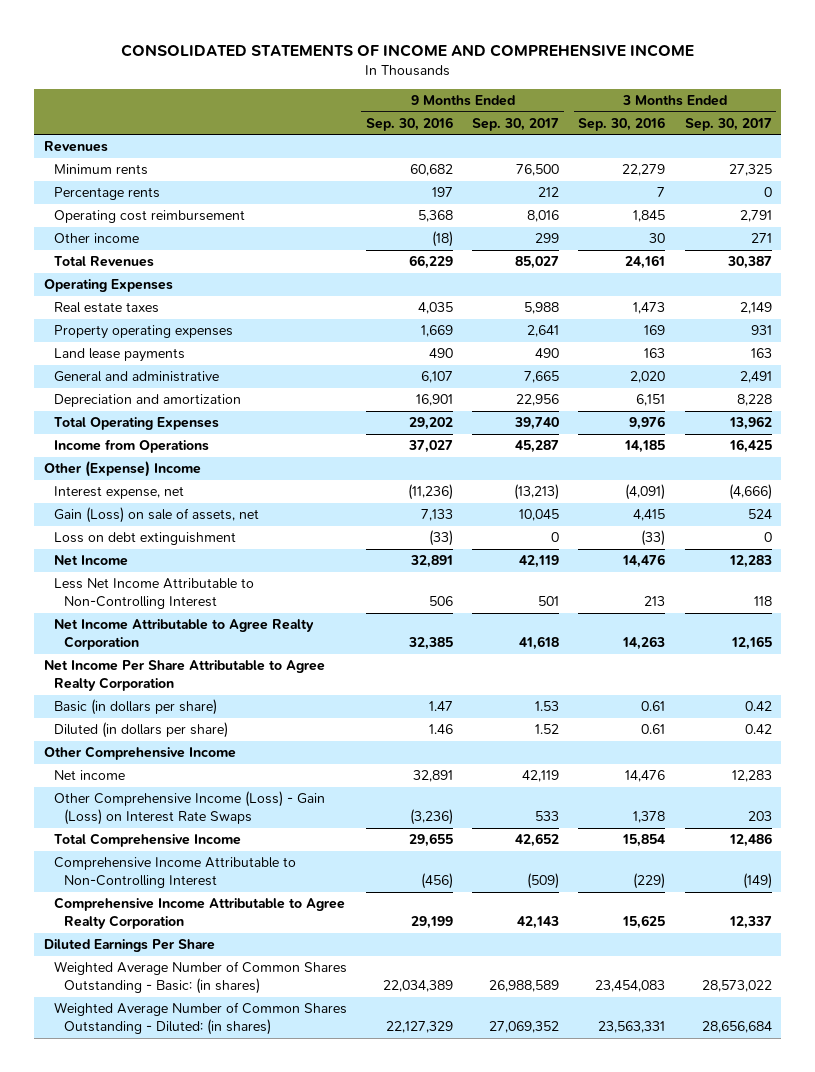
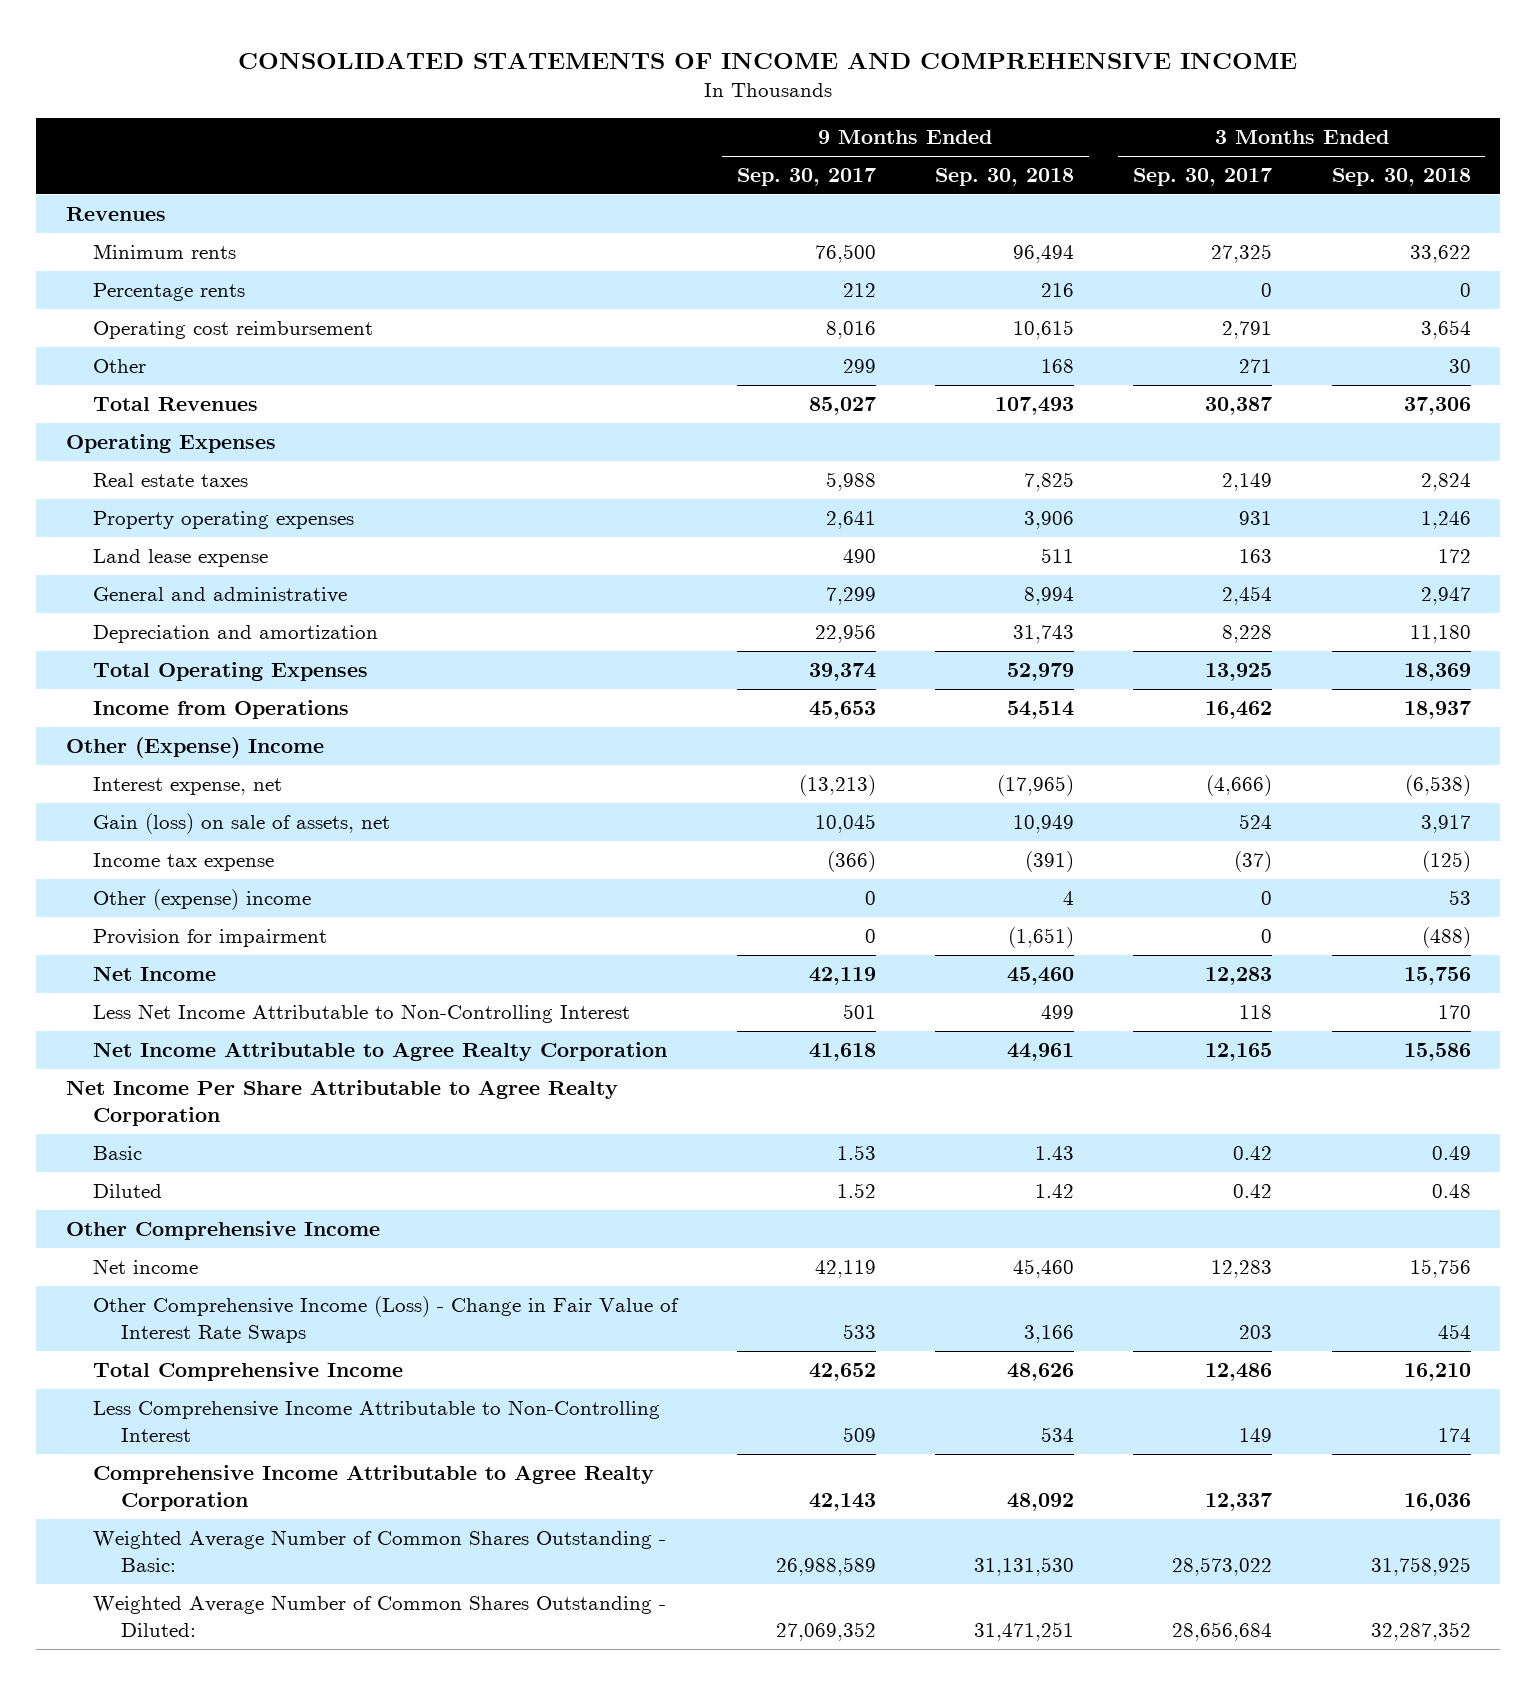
[366,116,454,131] Sep. 30, 2016 -> none
[578,116,666,131] Sep. 30, 2016 -> none
none -> [934,168,1074,187] Sep. 30, 2018
none -> [1331,168,1471,187] Sep. 30, 2018
[53,233,139,244] Other income -> [93,359,147,374] Other
[53,348,185,363] Land lease payments -> [93,549,269,568] Land lease expense
[524,371,560,384] 7,665 -> [825,587,876,606] 7,299
[739,371,772,384] 2,491 -> [1222,586,1273,606] 2,454
[514,417,560,431] 39,740 -> [808,663,876,682] 39,374
[728,416,772,431] 13,962 -> [1205,663,1273,682] 13,925
[515,440,560,454] 45,287 -> [808,701,876,720] 45,653
[728,439,772,454] 16,425 -> [1205,701,1273,720] 16,462
[53,532,236,546] Loss on debt extinguishment -> none
[53,507,259,524] Gain (Loss) on sale of assets, net -> [93,813,391,835] Gain (loss) on sale of assets, net
none -> [93,853,275,872] Income tax expense
none -> [93,889,312,911] Other (expense) income
none -> [93,929,328,948] Provision for impairment
[53,699,217,716] Basic (in dollars per share) -> [93,1146,143,1161] Basic
[53,722,228,739] Diluted (in dollars per share) -> [93,1184,163,1199] Diluted
[53,791,325,825] Other Comprehensive Income (Loss) - Gain (Loss) on Interest Rate Swaps -> [93,1296,680,1343] Other Comprehensive Income (Loss) - Change in Fair Value of Interest Rate Swaps
[53,857,296,888] Comprehensive Income Attributable to Non-Controlling Interest -> [93,1400,661,1442] Less Comprehensive Income Attributable to Non-Controlling Interest
[527,872,560,889] (509) -> [842,1426,876,1442] 509
[742,872,772,889] (149) -> [1239,1427,1273,1442] 149
[43,939,215,953] Diluted Earnings Per Share -> none
[53,961,347,994] Weighted Average Number of Common Shares Outstanding - Basic: (in shares) -> [93,1530,667,1572] Weighted Average Number of Common Shares Outstanding - Basic:
[53,1002,347,1035] Weighted Average Number of Common Shares Outstanding - Diluted: (in shares) -> [93,1595,667,1637] Weighted Average Number of Common Shares Outstanding - Diluted:

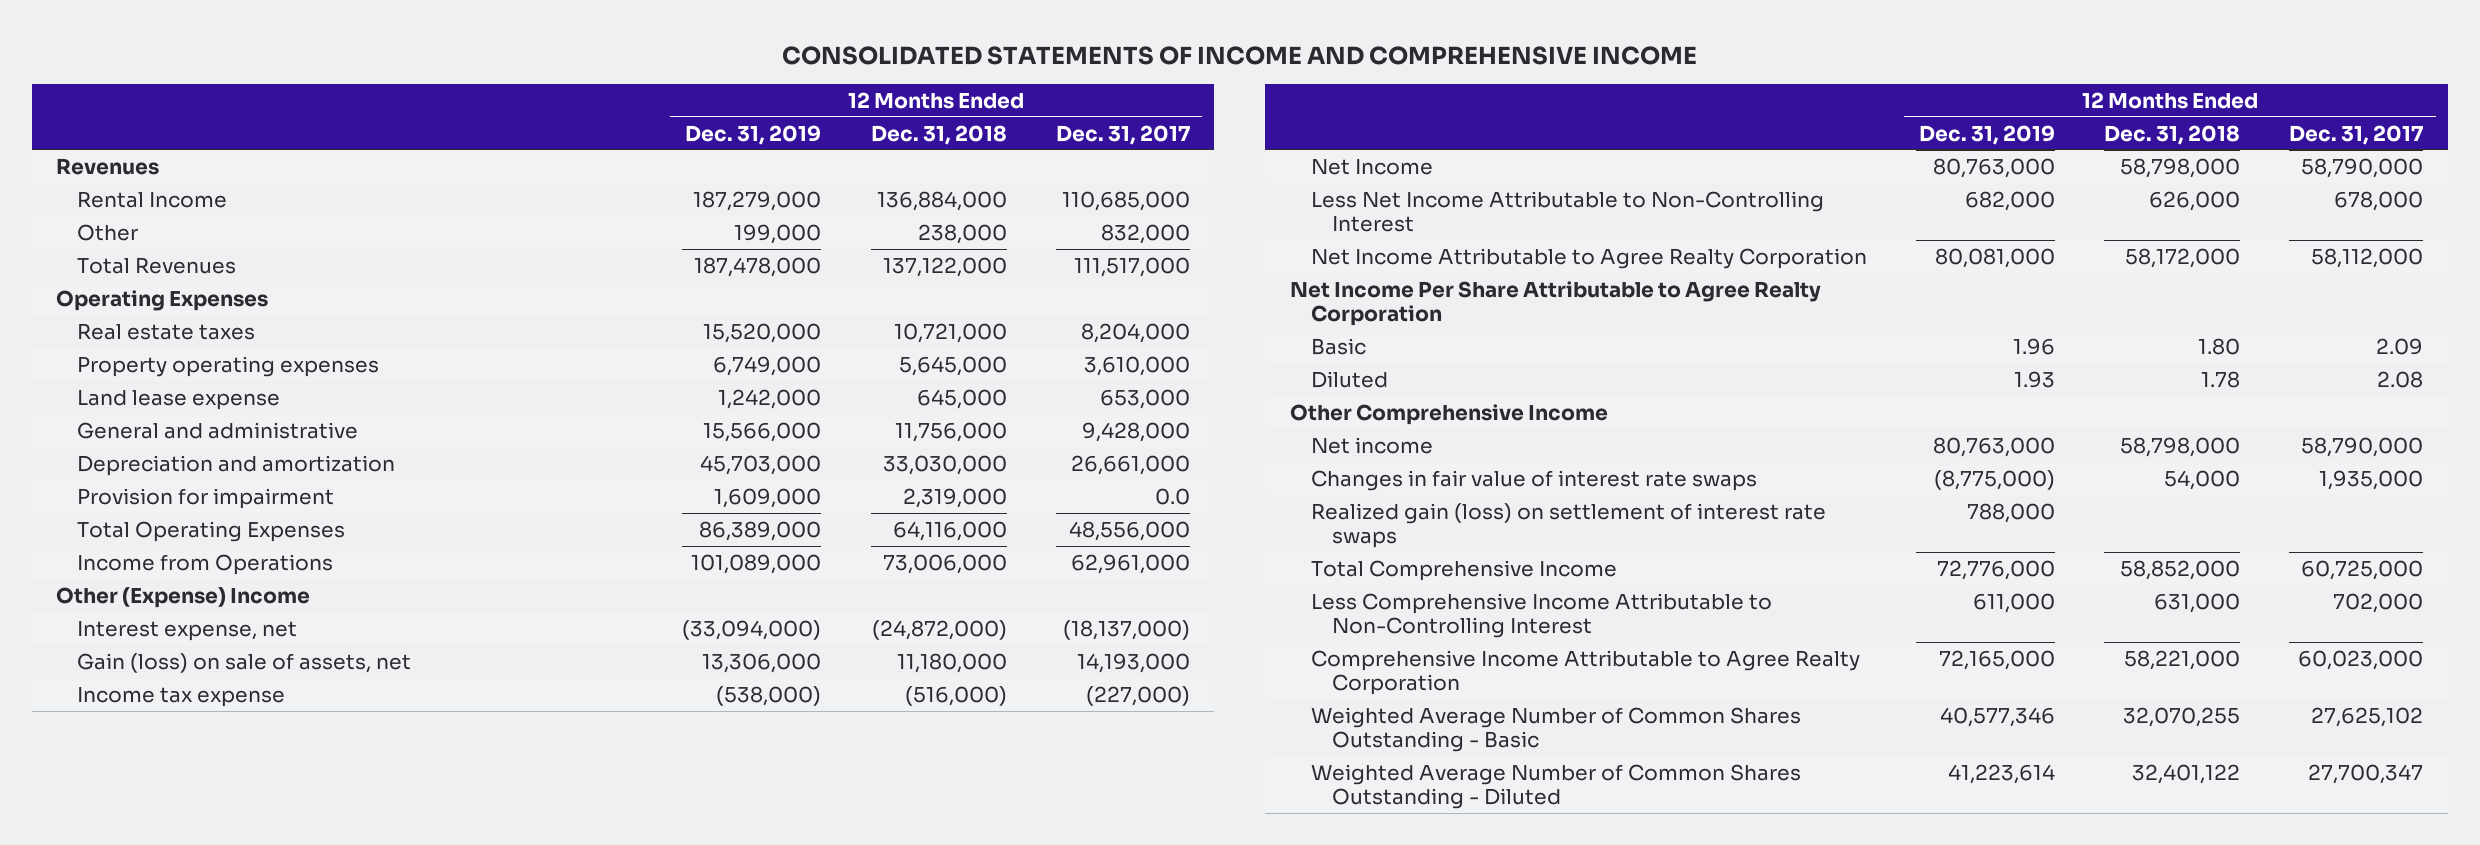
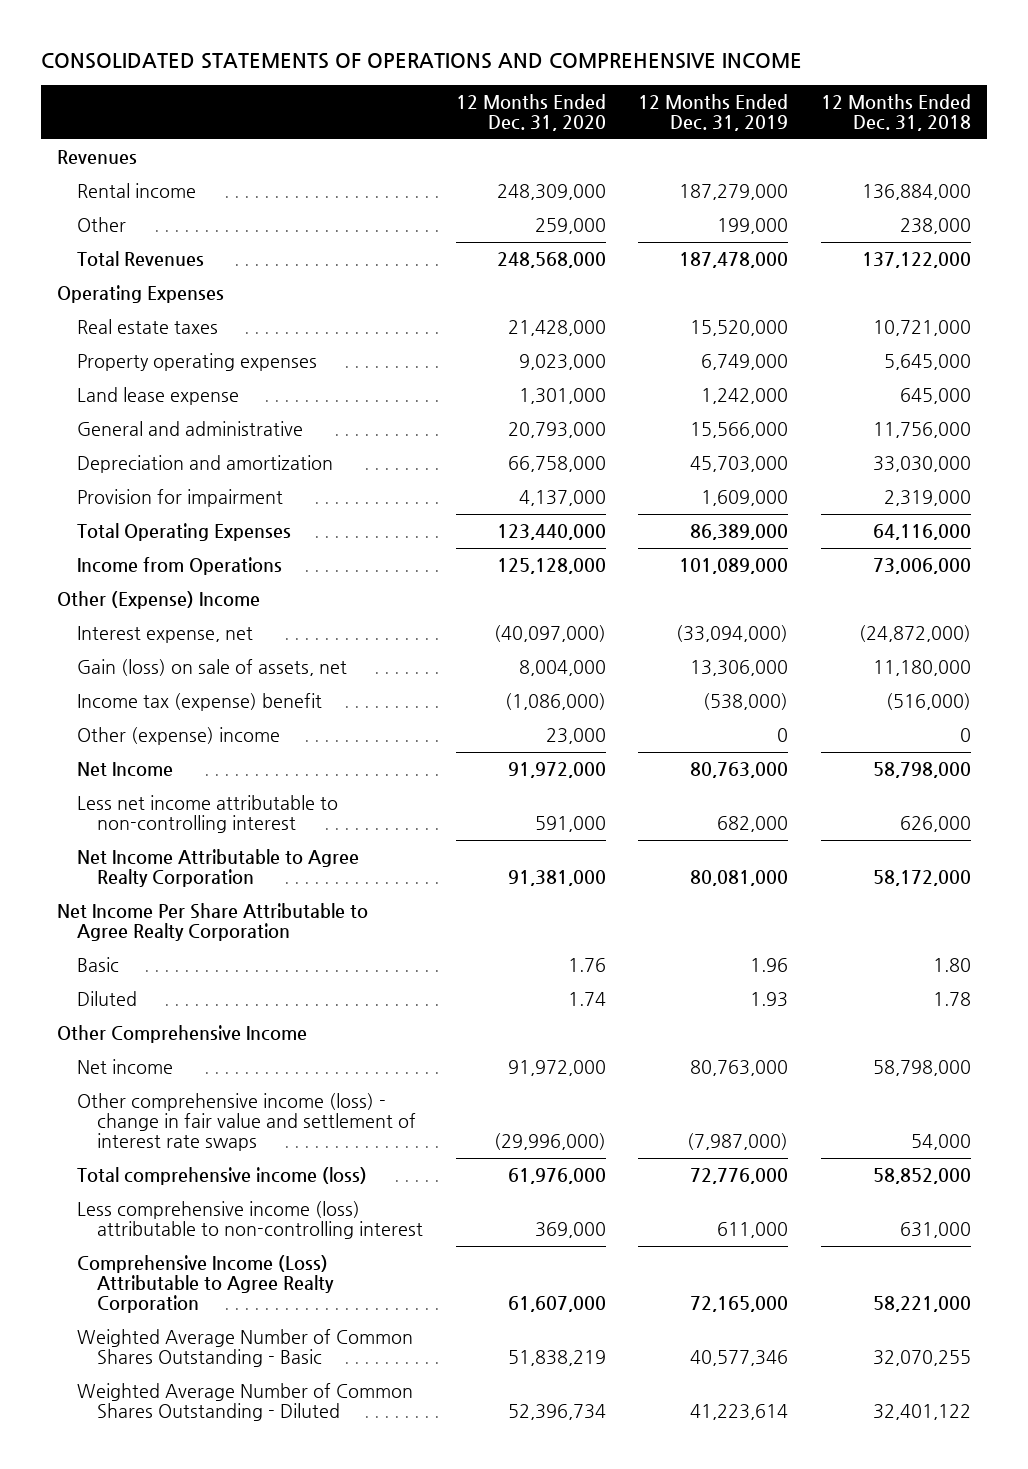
[781,45,1697,65] CONSOLIDATED STATEMENTS OF INCOME AND COMPREHENSIVE INCOME -> [40,53,802,70] CONSOLIDATED STATEMENTS OF OPERATIONS AND COMPREHENSIVE INCOME
[1055,124,1190,145] Dec. 31, 2017 -> none
none -> [455,93,606,131] 12 Months Ended Dec. 31, 2020
[77,190,228,208] Rental Income -> [76,182,196,198] Rental income
[77,686,286,707] Income tax expense -> [76,692,322,711] Income tax (expense) benefit
none -> [76,726,280,745] Other (expense) income
[1310,190,1824,233] Less Net Income Attributable to Non-Controlling Interest -> [76,794,338,834] Less net income attributable to non-controlling interest
[1310,502,1826,549] Realized gain (loss) on settlement of interest rate swaps -> none
[1310,469,1757,491] Changes in fair value of interest rate swaps -> [76,1092,416,1152] Other comprehensive income (loss) - change in fair value and settlement of interest rate swaps
[1933,469,2055,490] (8,775,000) -> [687,1133,789,1151] (7,987,000)
[1310,559,1617,581] Total Comprehensive Income -> [76,1166,367,1185] Total comprehensive income (loss)
[1310,592,1772,639] Less Comprehensive Income Attributable to Non-Controlling Interest -> [76,1200,423,1240] Less comprehensive income (loss) attributable to non-controlling interest
[1310,649,1860,696] Comprehensive Income Attributable to Agree Realty Corporation -> [76,1254,334,1314] Comprehensive Income (Loss) Attributable to Agree Realty Corporation

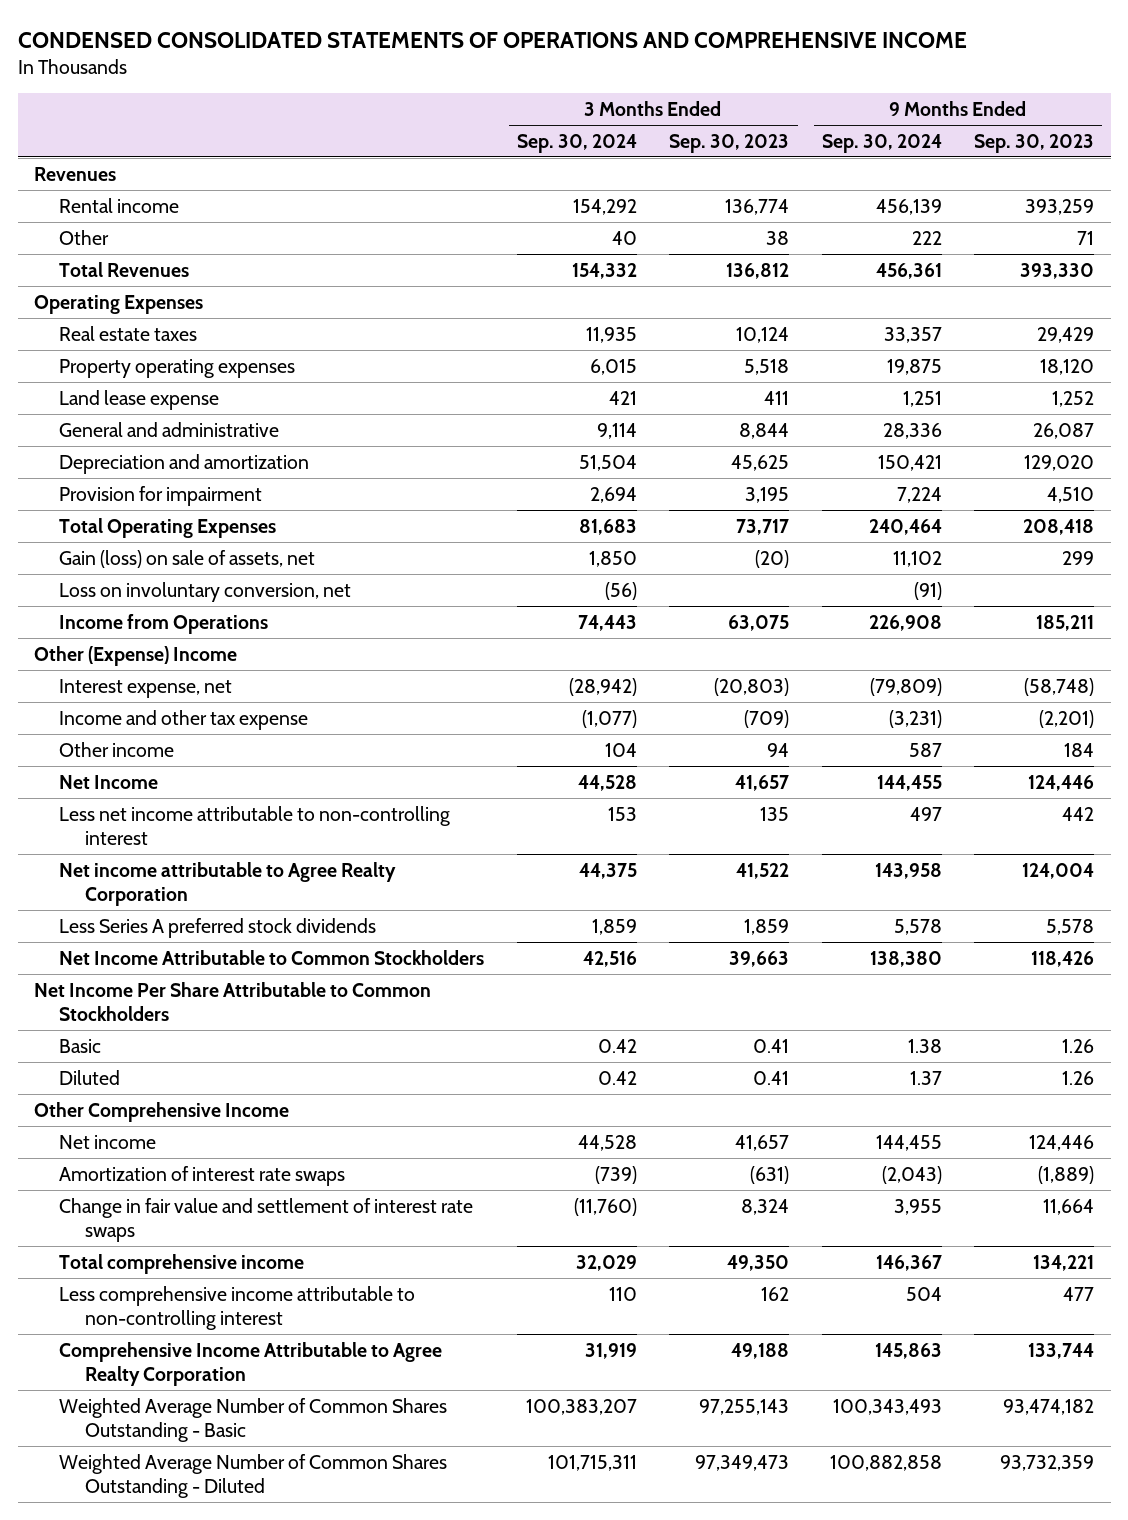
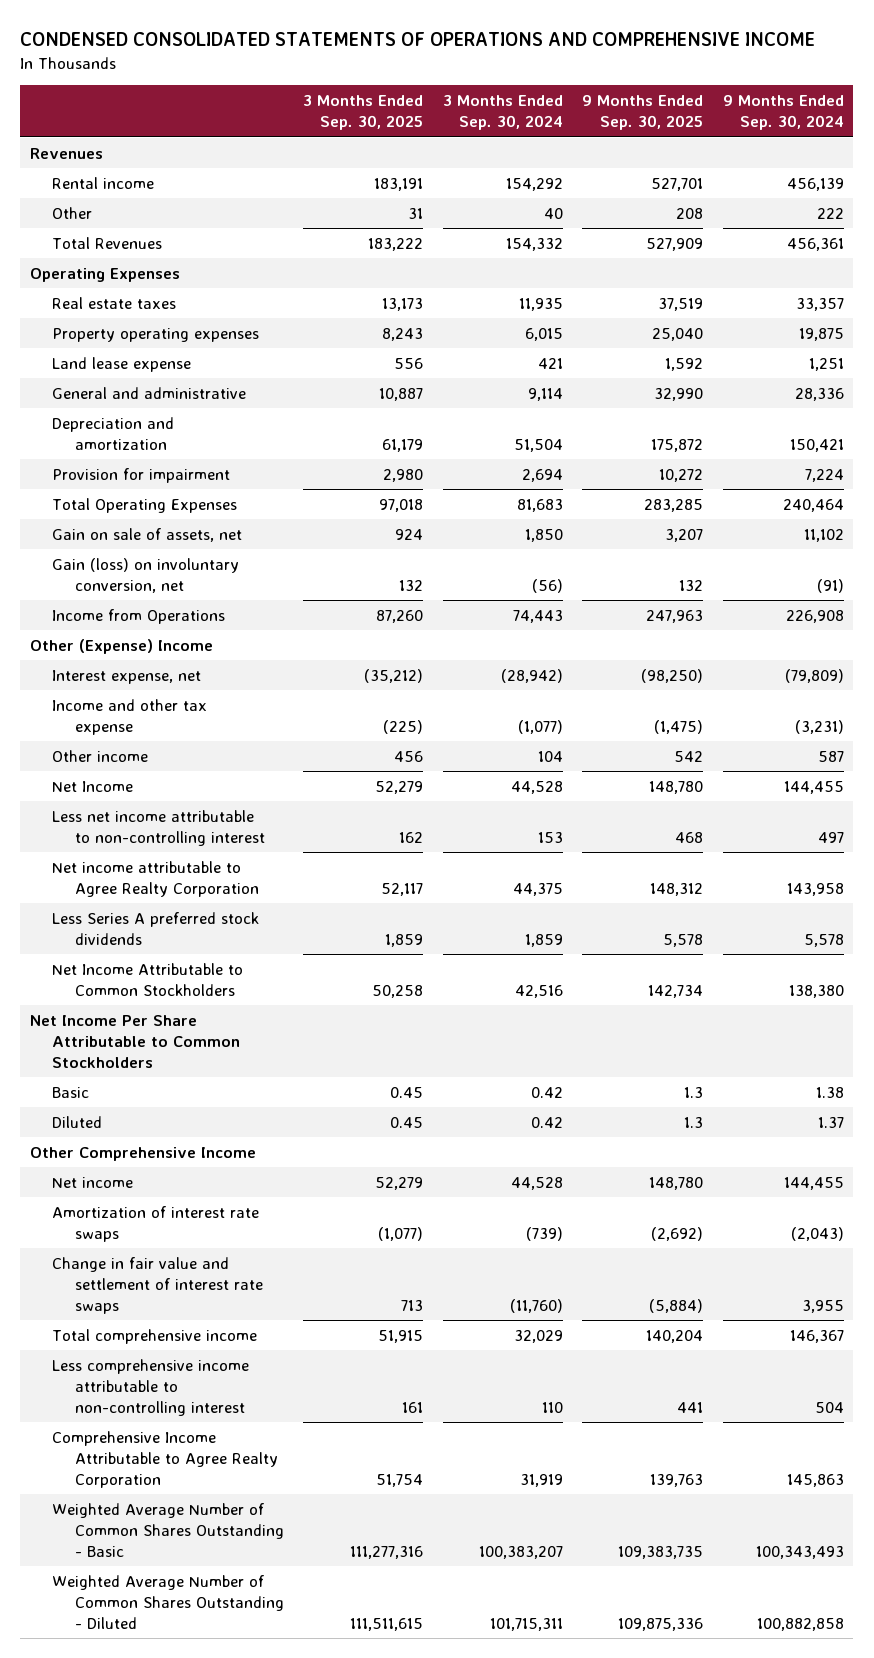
[669,133,790,153] Sep. 30, 2023 -> none
[974,133,1095,153] Sep. 30, 2023 -> none
none -> [303,95,424,131] 3 Months Ended Sep. 30, 2025
none -> [582,95,704,131] 9 Months Ended Sep. 30, 2025
[59,549,316,568] Gain (loss) on sale of assets, net -> [52,527,243,542] Gain on sale of assets, net
[59,581,352,602] Loss on involuntary conversion, net -> [52,557,240,593] Gain (loss) on involuntary conversion, net

